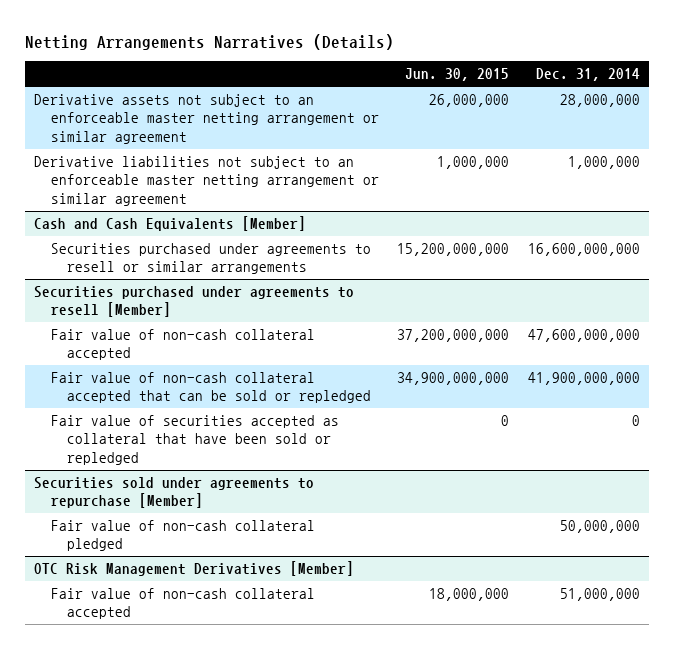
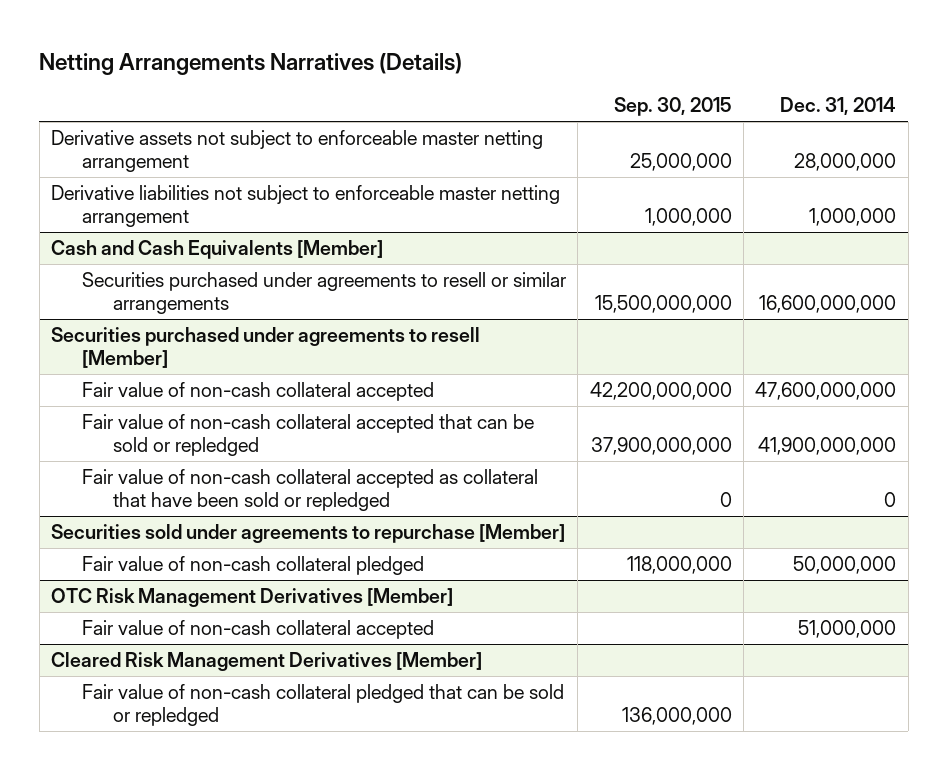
[405,68,510,82] Jun. 30, 2015 -> none
none -> [613,97,732,117] Sep. 30, 2015
[34,93,379,144] Derivative assets not subject to an enforceable master netting arrangement or similar agreement -> [51,130,544,172] Derivative assets not subject to enforceable master netting arrangement
[34,155,379,206] Derivative liabilities not subject to an enforceable master netting arrangement or similar agreement -> [51,185,561,227] Derivative liabilities not subject to enforceable master netting arrangement
[50,414,339,465] Fair value of securities accepted as collateral that have been sold or repledged -> [82,469,539,511] Fair value of non-cash collateral accepted as collateral that have been sold or repledged
none -> [51,652,483,672] Cleared Risk Management Derivatives [Member]
none -> [82,684,565,726] Fair value of non-cash collateral pledged that can be sold or repledged

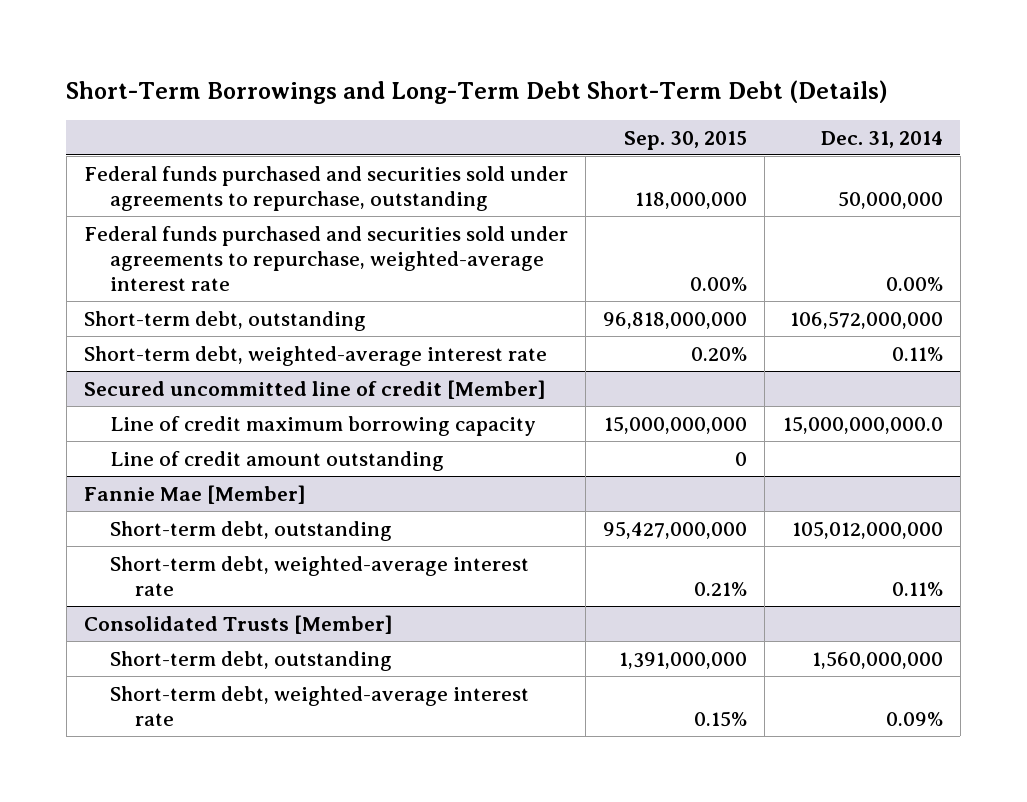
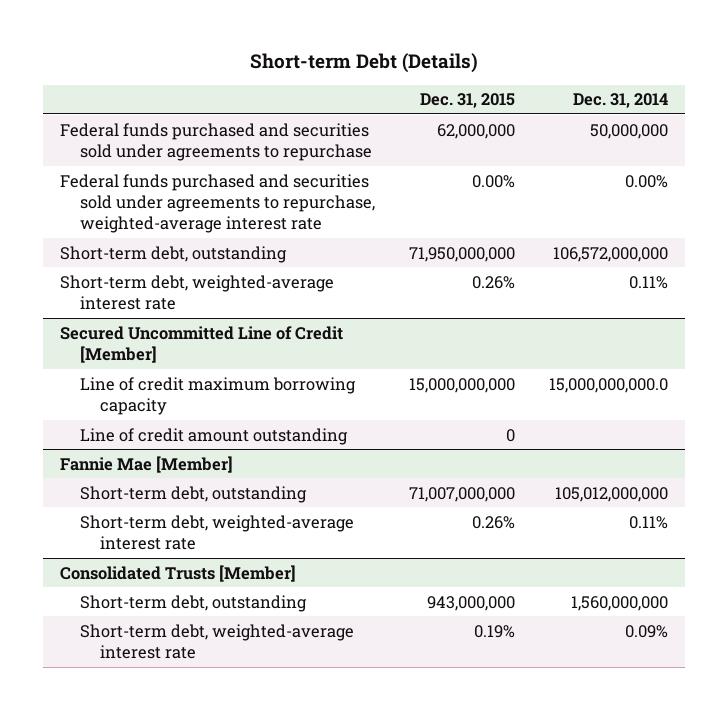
[66,79,889,104] Short-Term Borrowings and Long-Term Debt Short-Term Debt (Details) -> [249,53,478,74] Short-term Debt (Details)
[624,130,748,150] Sep. 30, 2015 -> none
none -> [420,93,516,109] Dec. 31, 2015
[84,165,569,211] Federal funds purchased and securities sold under agreements to repurchase, outstanding -> [59,122,373,161] Federal funds purchased and securities sold under agreements to repurchase
[84,379,547,399] Secured uncommitted line of credit [Member] -> [59,325,343,363] Secured Uncommitted Line of Credit [Member]

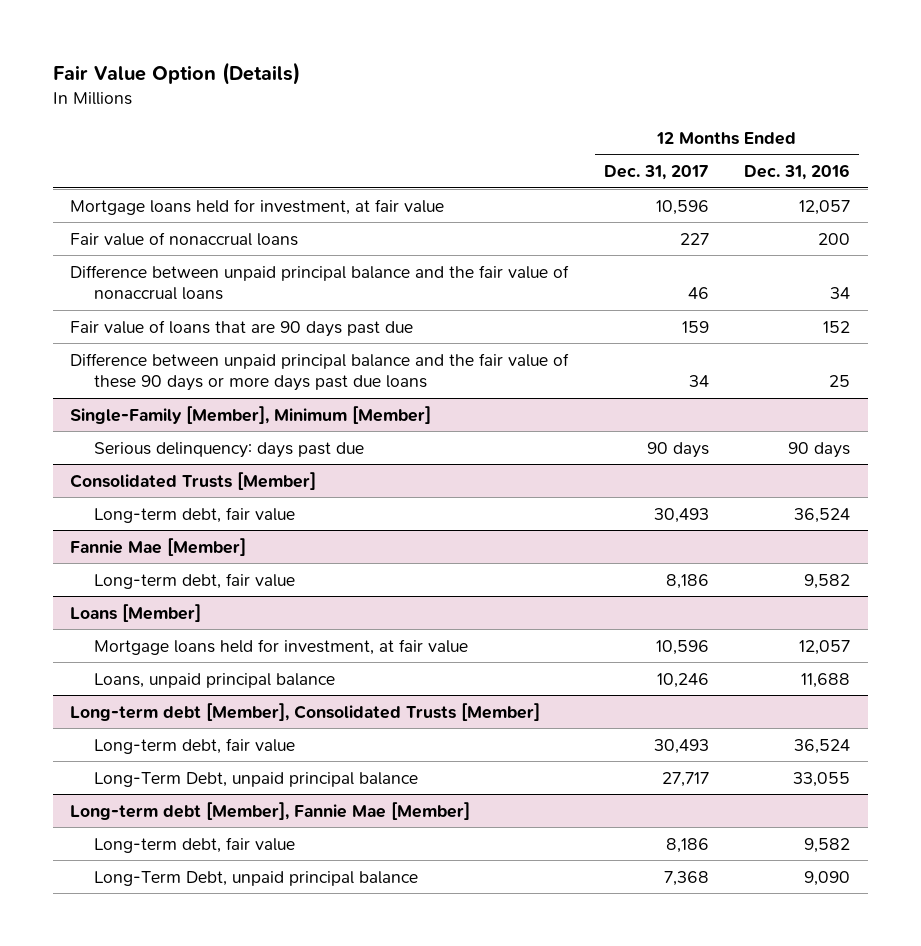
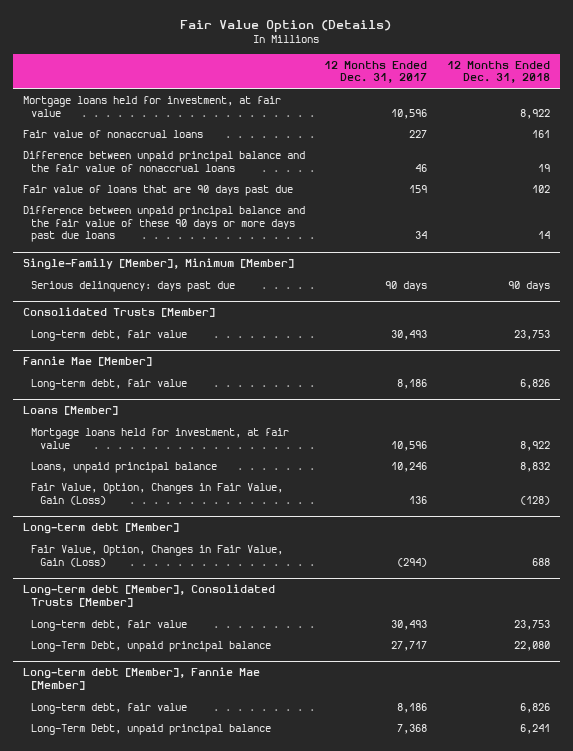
[744,164,851,181] Dec. 31, 2016 -> none
none -> [447,60,551,84] 12 Months Ended Dec. 31, 2018
none -> [31,482,284,505] Fair Value, Option, Changes in Fair Value, Gain (Loss)
none -> [22,523,179,535] Long-term debt [Member]
none -> [31,544,284,567] Fair Value, Option, Changes in Fair Value, Gain (Loss)

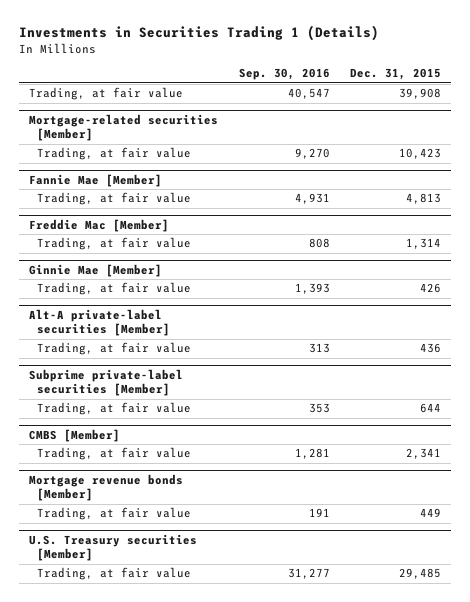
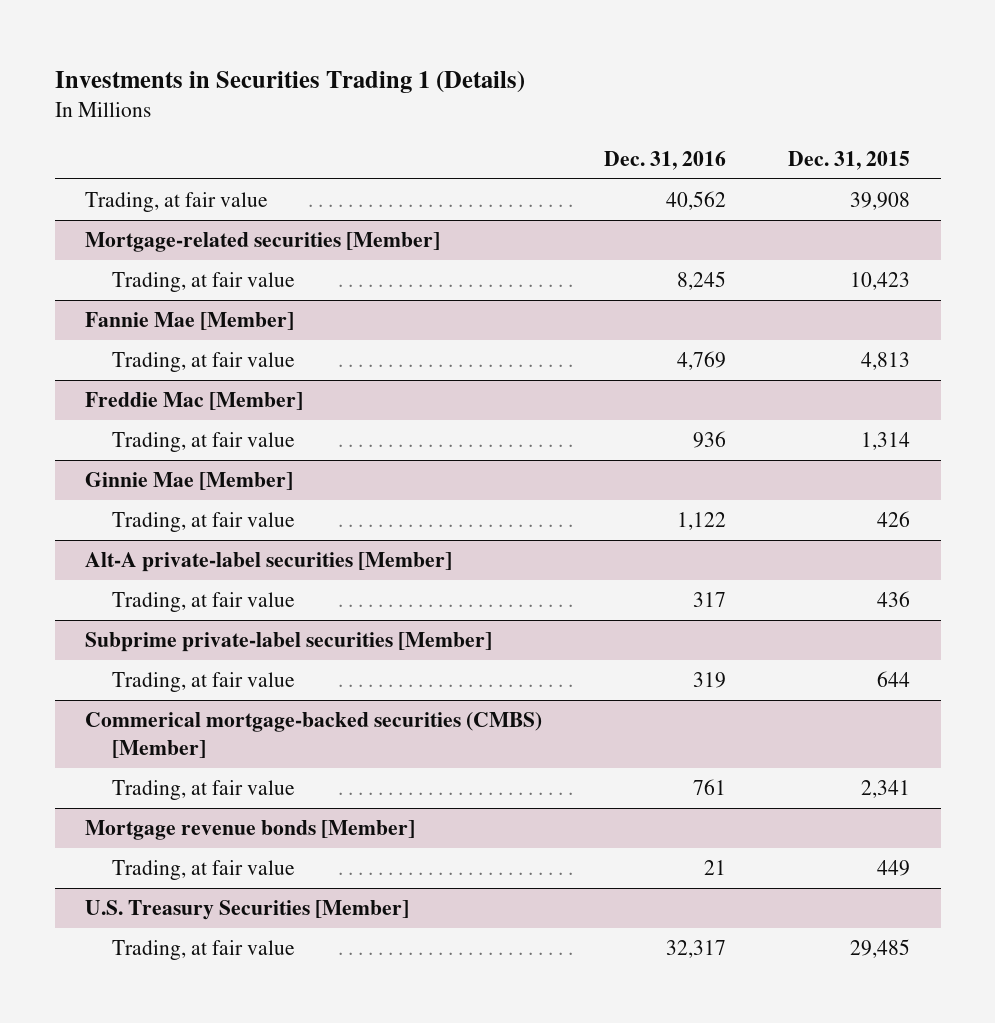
[238,68,330,81] Sep. 30, 2016 -> none
none -> [604,150,727,170] Dec. 31, 2016
[29,428,121,442] CMBS [Member] -> [85,712,543,758] Commerical mortgage-backed securities (CMBS) [Member]
[29,533,198,562] U.S. Treasury securities [Member] -> [85,900,410,921] U.S. Treasury Securities [Member]

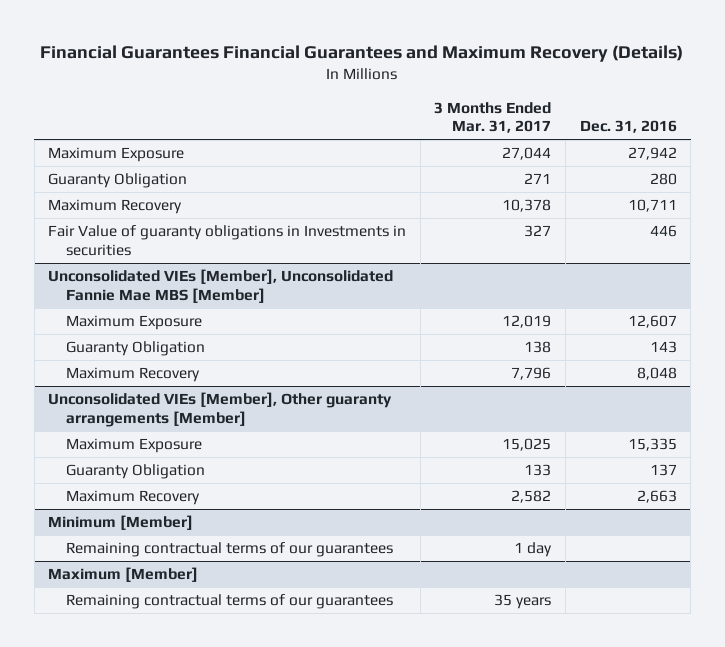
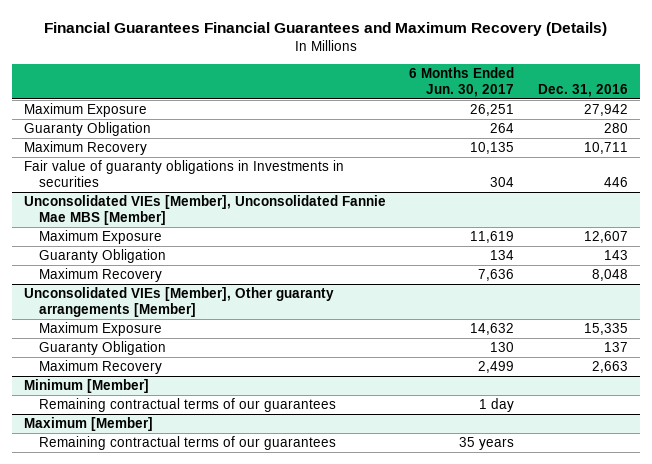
[434,101,552,134] 3 Months Ended Mar. 31, 2017 -> none
none -> [409,67,515,97] 6 Months Ended Jun. 30, 2017
[48,225,407,256] Fair Value of guaranty obligations in Investments in securities -> [23,160,344,187] Fair value of guaranty obligations in Investments in securities

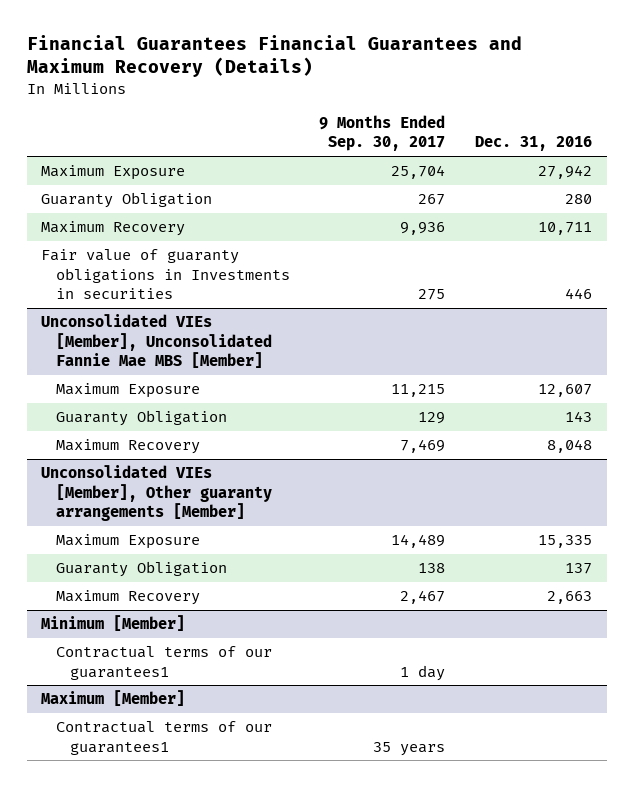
[409,67,515,97] 6 Months Ended Jun. 30, 2017 -> none
none -> [319,115,446,152] 9 Months Ended Sep. 30, 2017
[39,398,337,413] Remaining contractual terms of our guarantees -> [55,646,272,680] Contractual terms of our guarantees1
[39,436,337,451] Remaining contractual terms of our guarantees -> [55,721,272,755] Contractual terms of our guarantees1

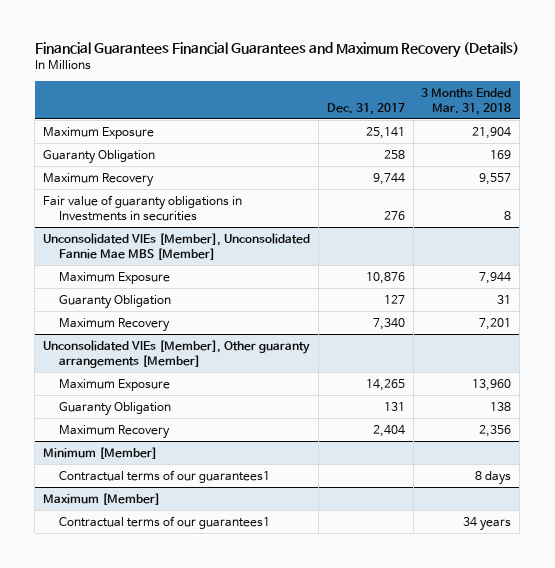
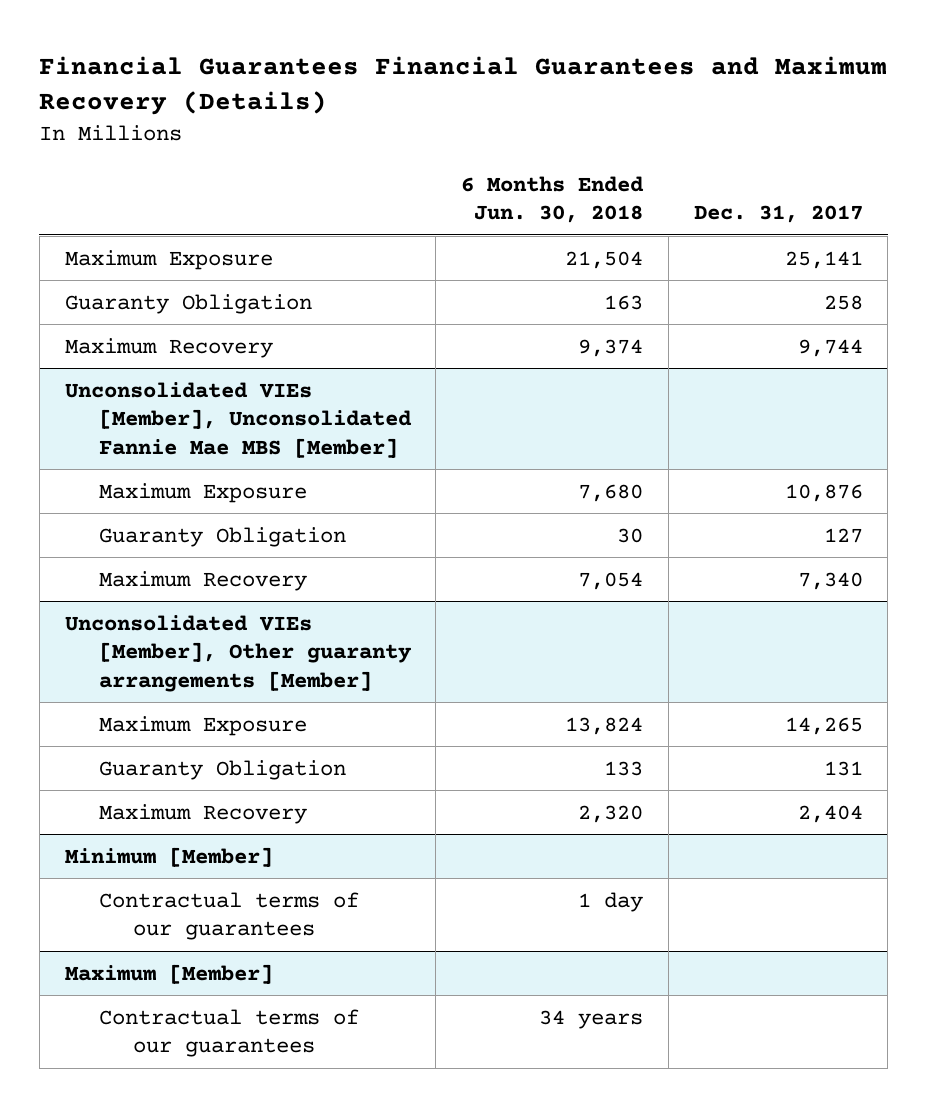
[421,87,512,115] 3 Months Ended Mar. 31, 2018 -> none
none -> [461,175,645,224] 6 Months Ended Jun. 30, 2018
[43,194,243,221] Fair value of guaranty obligations in Investments in securities -> none
[59,469,271,483] Contractual terms of our guarantees1 -> [98,891,359,941] Contractual terms of our guarantees
[59,515,271,529] Contractual terms of our guarantees1 -> [98,1008,359,1058] Contractual terms of our guarantees

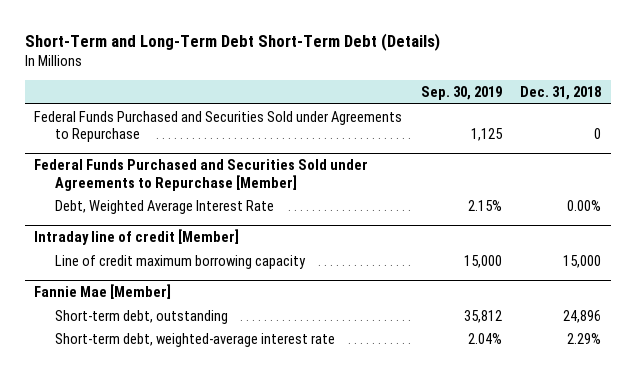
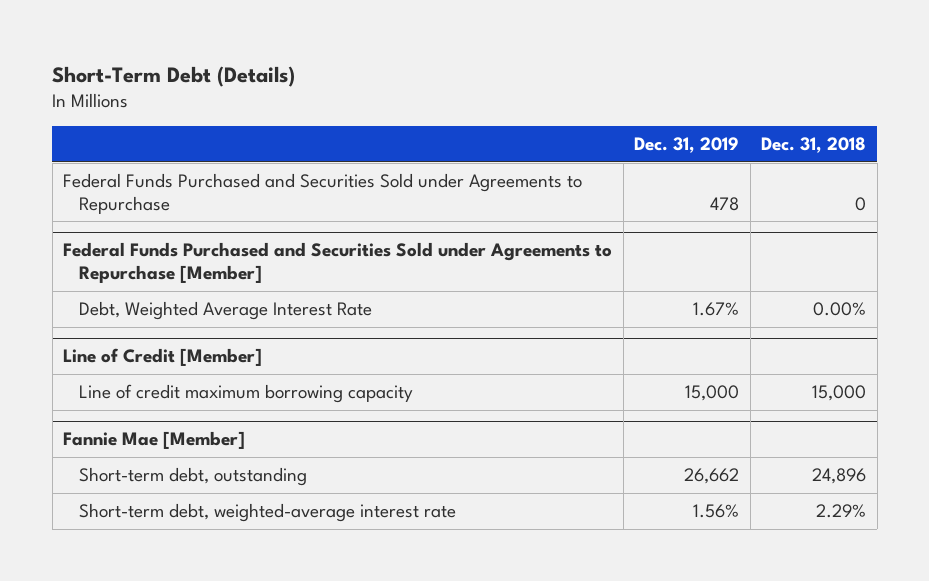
[24,32,440,51] Short-Term and Long-Term Debt Short-Term Debt (Details) -> [52,65,296,87] Short-Term Debt (Details)
[420,86,502,101] Sep. 30, 2019 -> none
none -> [634,137,740,154] Dec. 31, 2019
[34,229,240,246] Intraday line of credit [Member] -> [63,348,263,367] Line of Credit [Member]

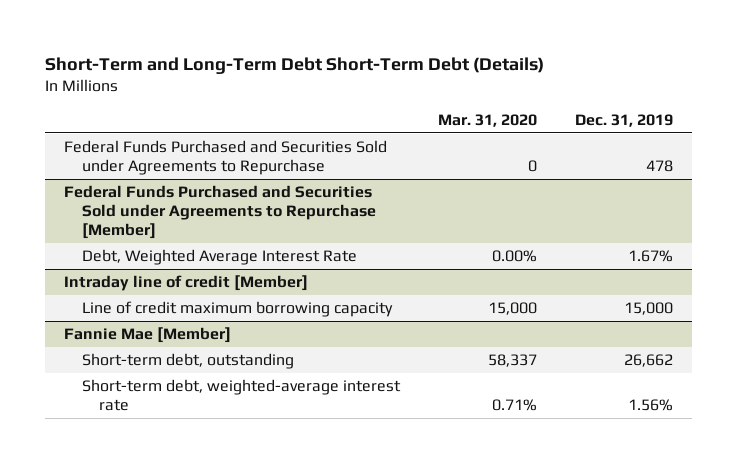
[52,65,296,87] Short-Term Debt (Details) -> [45,56,545,74] Short-Term and Long-Term Debt Short-Term Debt (Details)
[761,137,867,154] Dec. 31, 2018 -> none
none -> [438,114,538,128] Mar. 31, 2020
[63,348,263,367] Line of Credit [Member] -> [64,275,309,292] Intraday line of credit [Member]

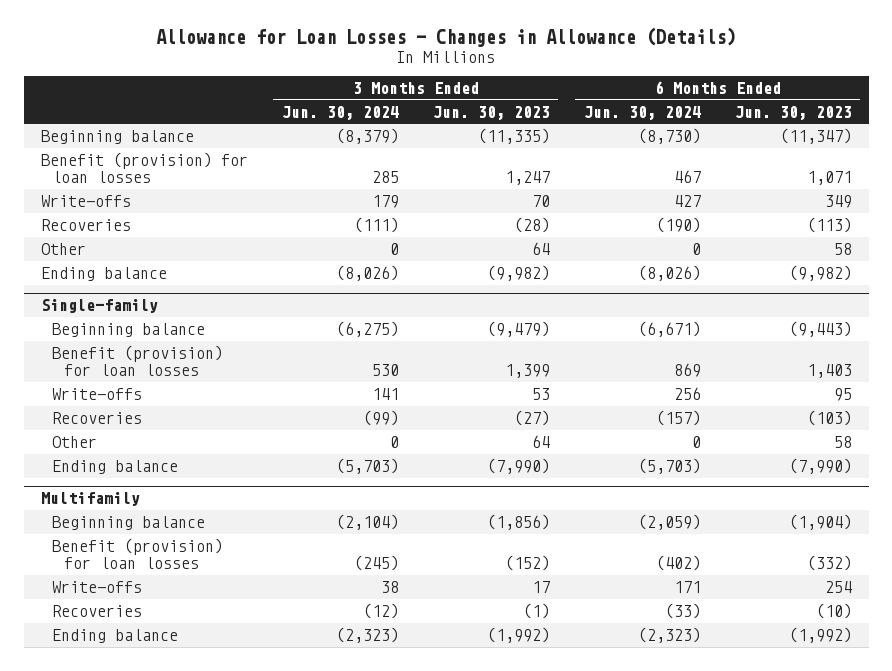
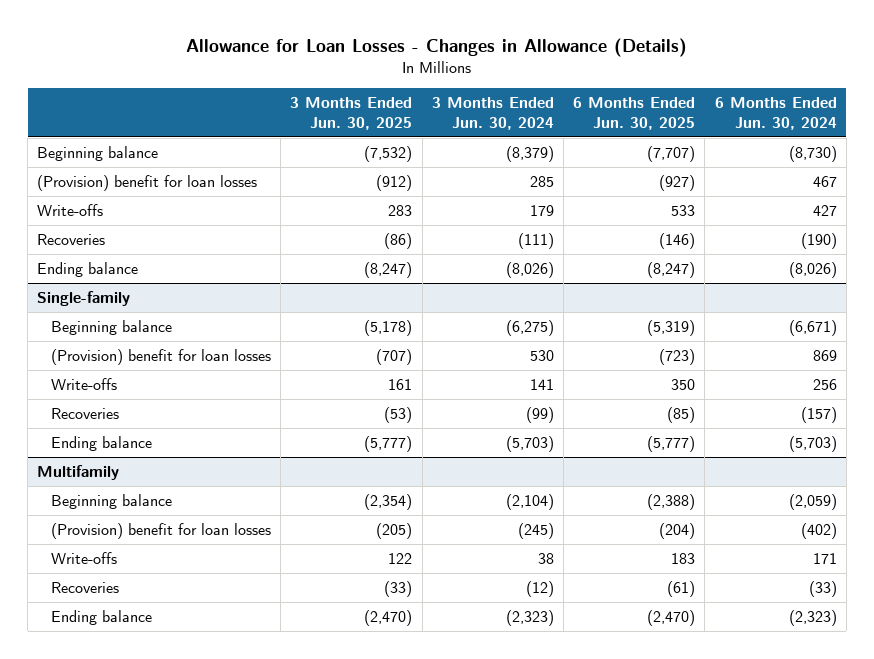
[432,105,550,120] Jun. 30, 2023 -> none
[734,105,852,120] Jun. 30, 2023 -> none
none -> [290,97,413,130] 3 Months Ended Jun. 30, 2025
none -> [573,97,696,130] 6 Months Ended Jun. 30, 2025
[40,151,248,183] Benefit (provision) for loan losses -> [37,174,258,191] (Provision) benefit for loan losses
[40,242,86,255] Other -> none
[52,344,224,376] Benefit (provision) for loan losses -> [51,348,272,365] (Provision) benefit for loan losses
[52,435,98,448] Other -> none
[52,537,224,569] Benefit (provision) for loan losses -> [51,522,272,539] (Provision) benefit for loan losses

